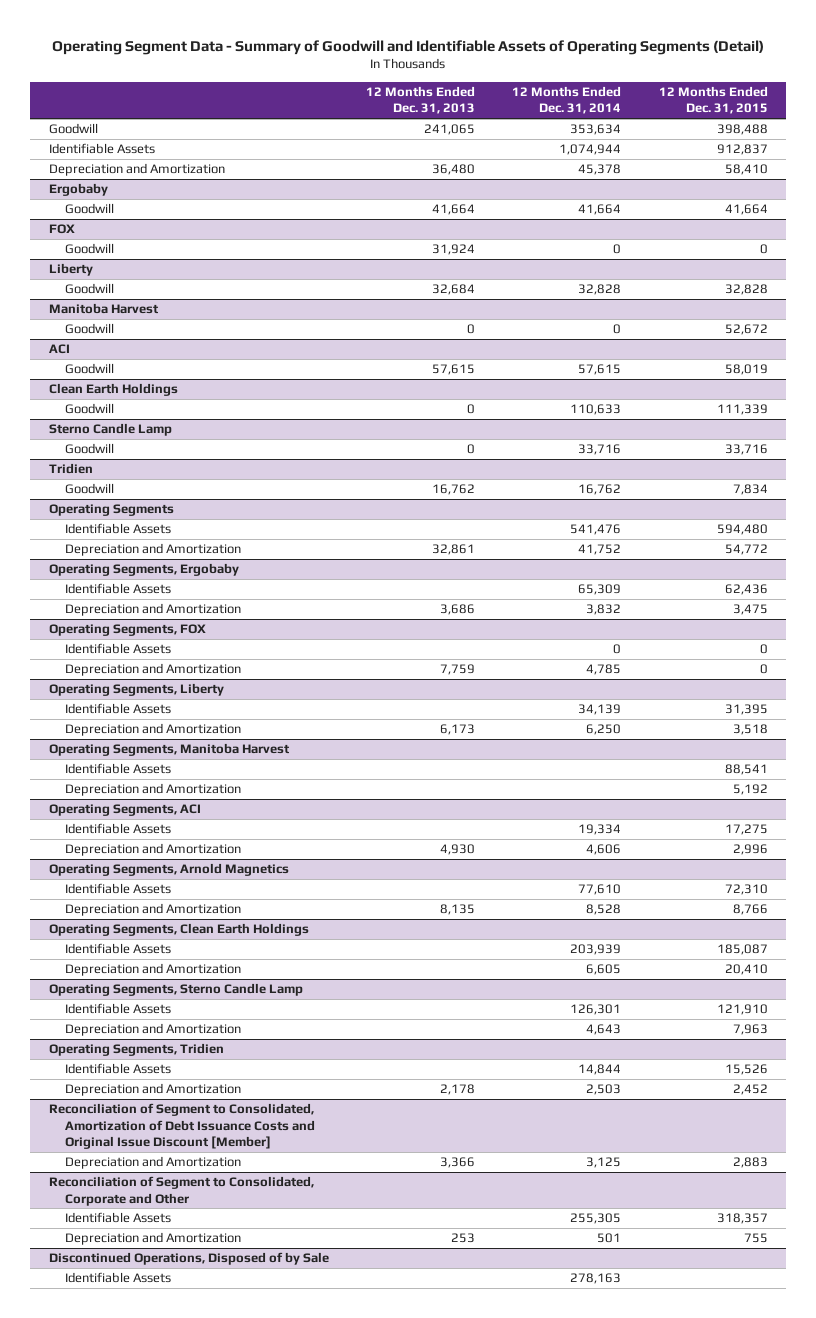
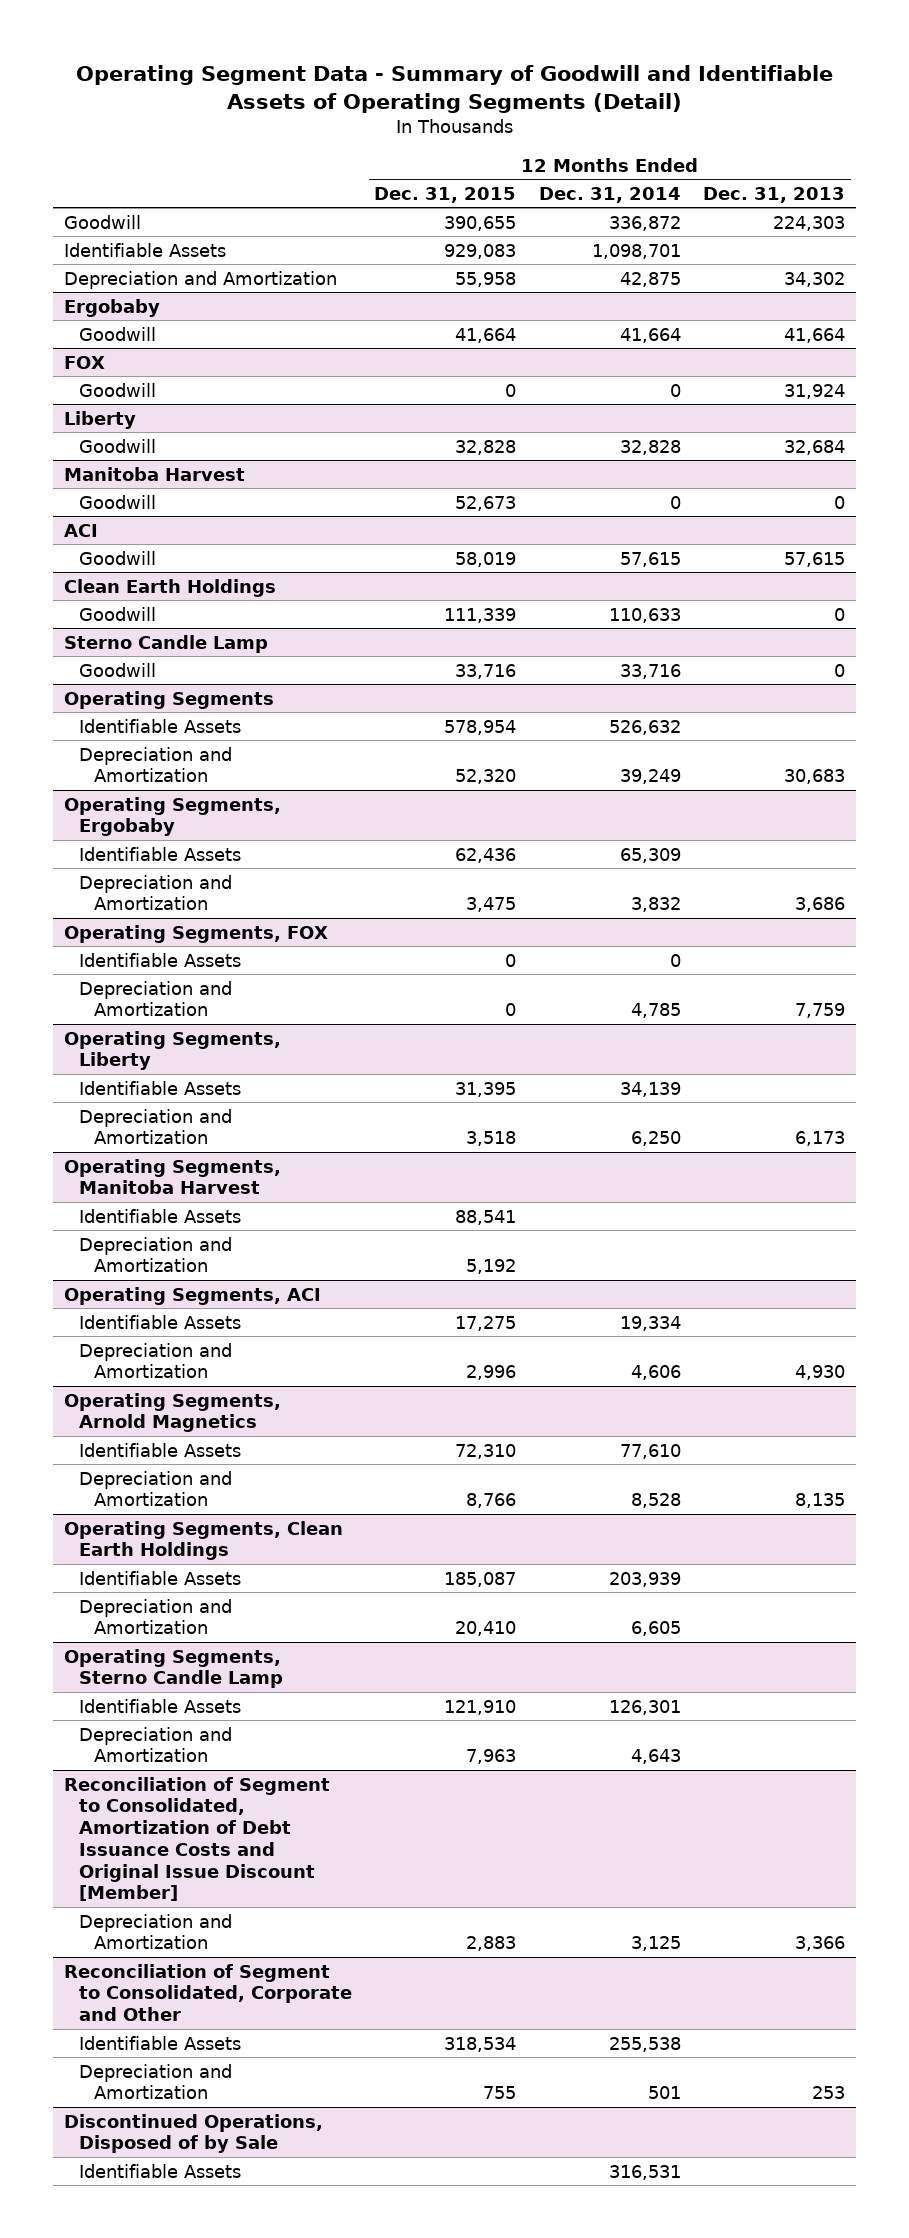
[424,124,476,136] 241,065 -> [772,215,845,231] 224,303
[570,124,622,136] 353,634 -> [608,215,681,231] 336,872
[716,124,768,136] 398,488 -> [444,215,517,231] 390,655
[559,144,622,156] 1,074,944 -> [591,243,681,259] 1,098,701
[716,144,768,156] 912,837 -> [444,243,517,259] 929,083
[432,164,476,176] 36,480 -> [783,271,845,287] 34,302
[578,164,622,176] 45,378 -> [619,271,681,287] 42,875
[724,164,768,176] 58,410 -> [455,271,517,287] 55,958
[724,324,768,336] 52,672 -> [455,495,517,511] 52,673
[48,463,93,475] Tridien -> none
[64,483,114,495] Goodwill -> none
[570,524,622,536] 541,476 -> [608,719,681,735] 526,632
[716,524,768,536] 594,480 -> [444,719,517,735] 578,954
[432,544,476,556] 32,861 -> [783,769,845,785] 30,683
[578,544,622,556] 41,752 -> [619,769,681,785] 39,249
[724,544,768,556] 54,772 -> [455,769,517,785] 52,320
[48,1043,224,1057] Operating Segments, Tridien -> none
[64,1063,171,1075] Identifiable Assets -> none
[64,1083,241,1097] Depreciation and Amortization -> none
[570,1213,622,1225] 255,305 -> [608,2036,681,2052] 255,538
[716,1213,768,1225] 318,357 -> [444,2036,517,2052] 318,534
[570,1273,622,1285] 278,163 -> [608,2164,681,2180] 316,531

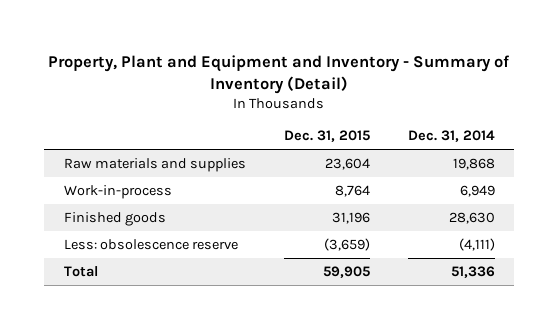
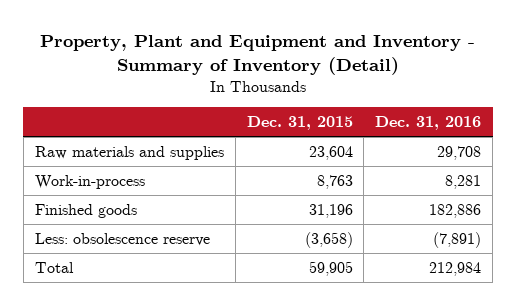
[407,130,495,143] Dec. 31, 2014 -> none
none -> [375,116,482,131] Dec. 31, 2016
[334,184,370,197] 8,764 -> [316,174,353,189] 8,763
[323,237,370,251] (3,659) -> [304,231,353,248] (3,658)

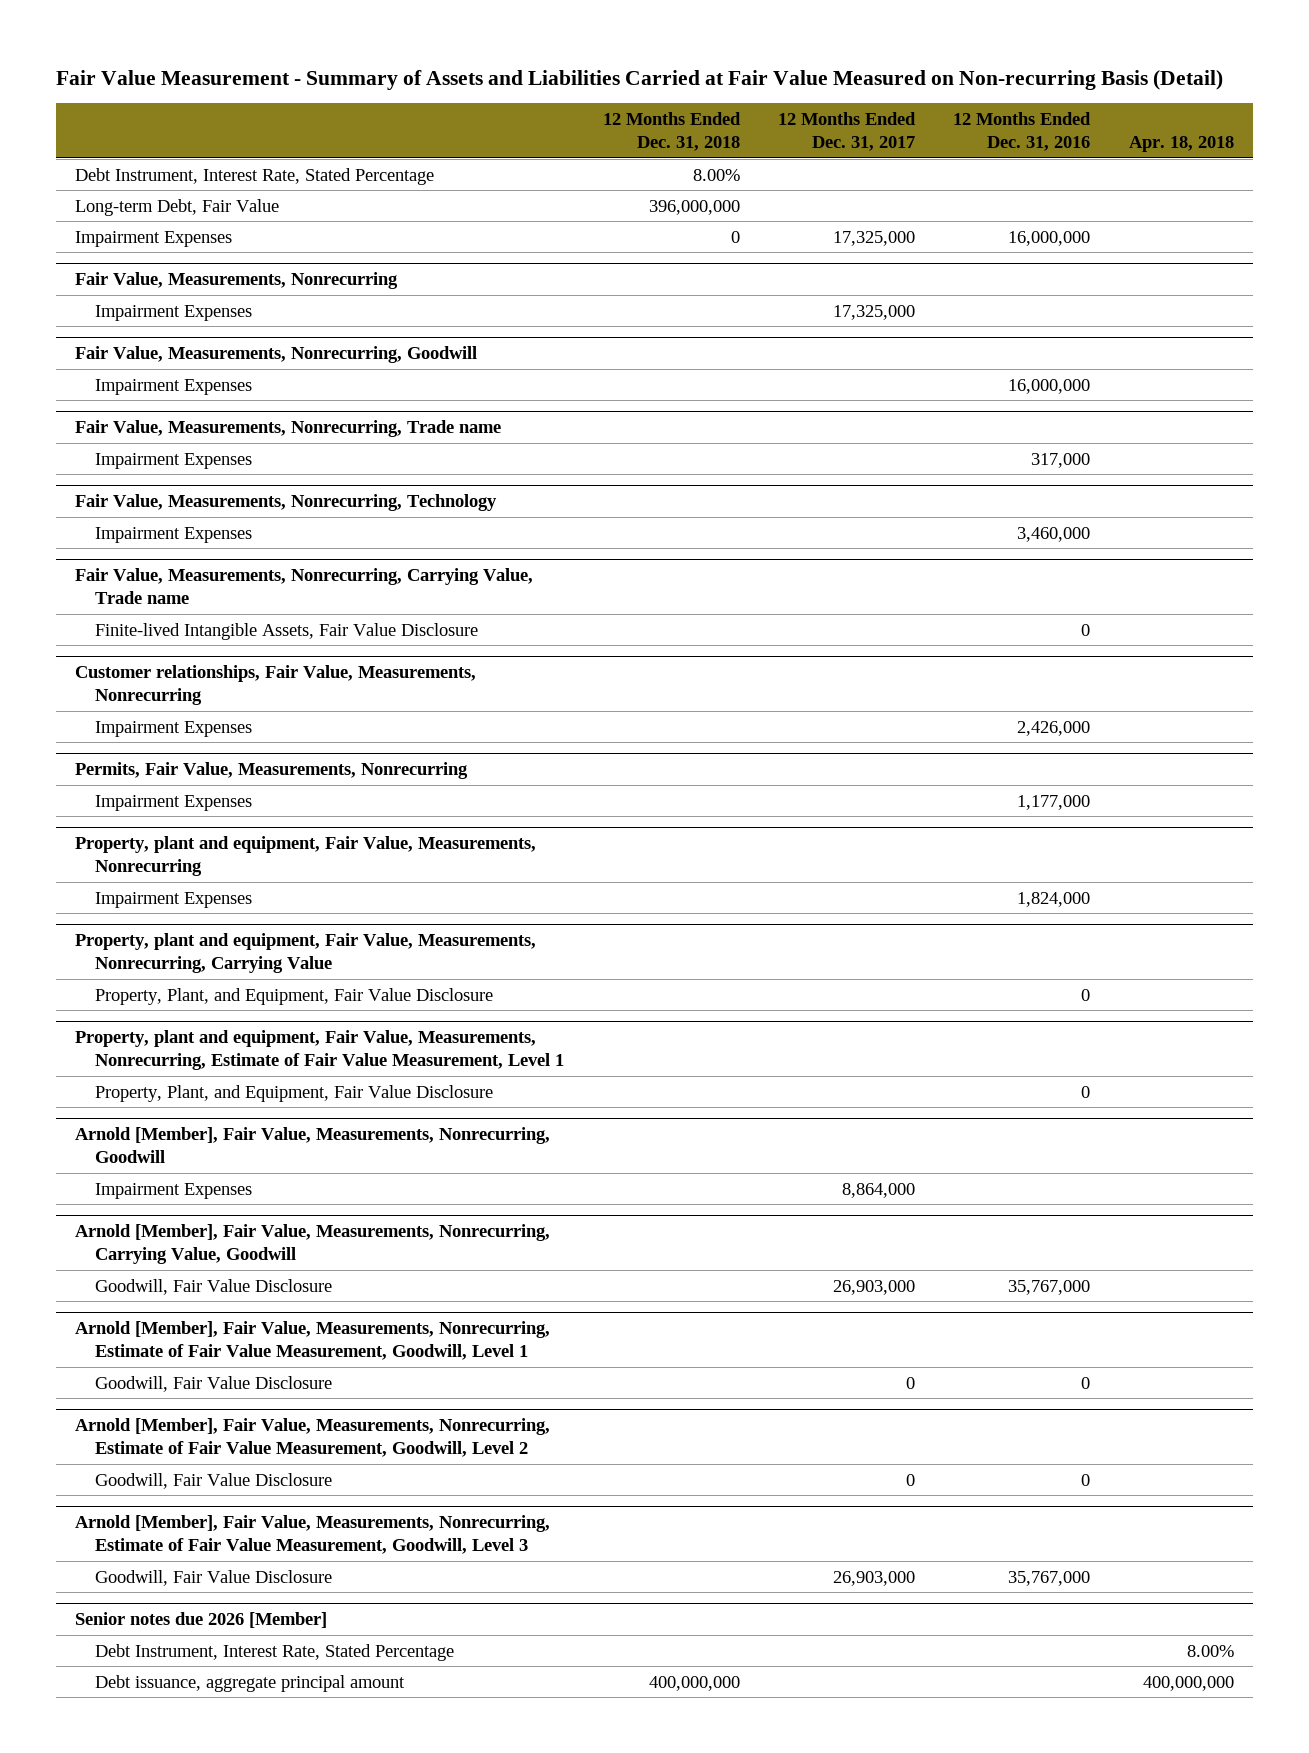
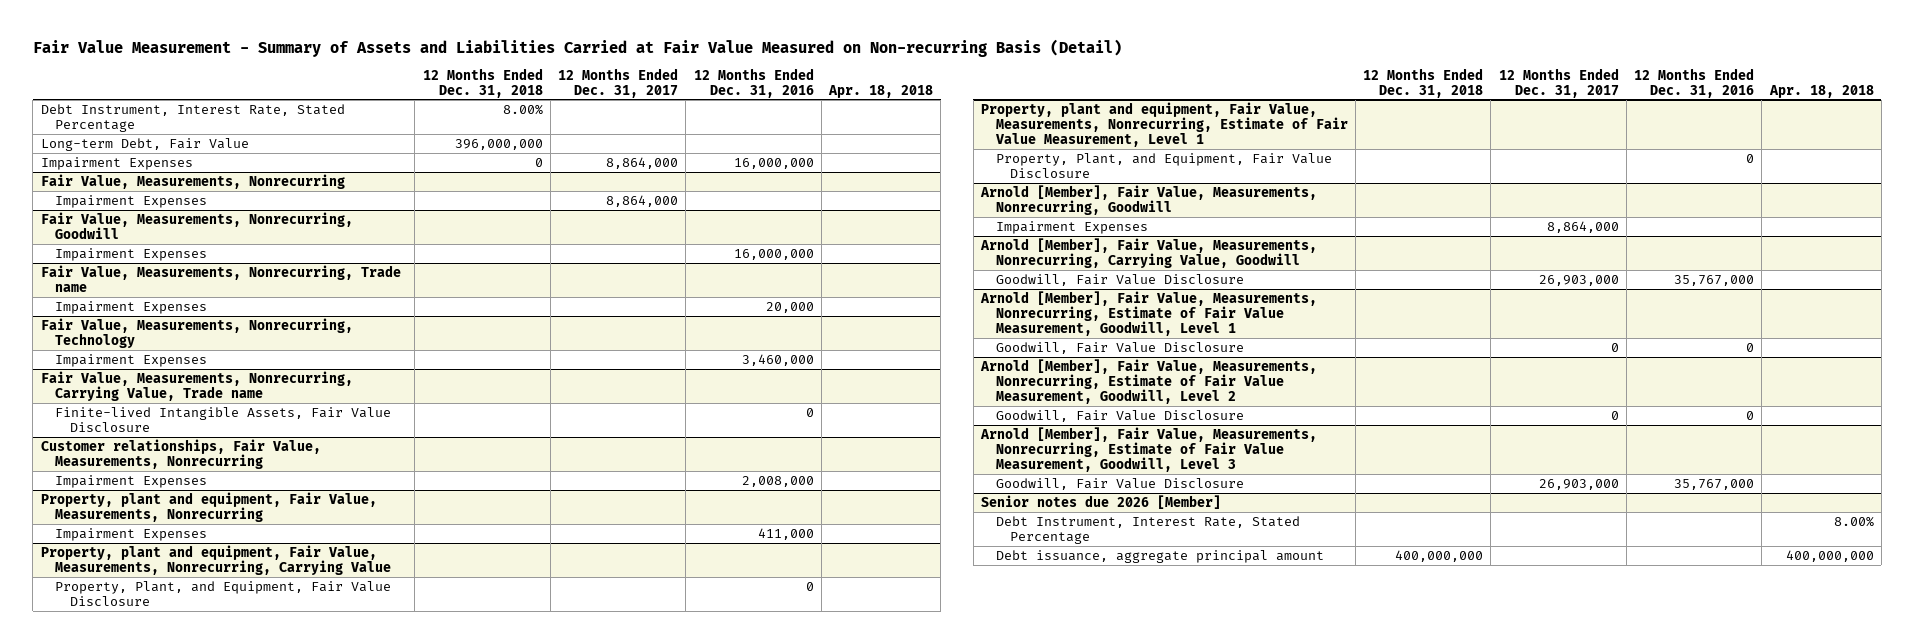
[833,230,916,246] 17,325,000 -> [606,156,679,169] 8,864,000
[833,304,916,320] 17,325,000 -> [606,194,679,207] 8,864,000
[1031,452,1091,468] 317,000 -> [765,301,814,313] 20,000
[74,762,468,780] Permits, Fair Value, Measurements, Nonrecurring -> none
[95,794,253,811] Impairment Expenses -> none
[1017,720,1091,736] 2,426,000 -> [741,475,814,487] 2,008,000
[1017,891,1091,907] 1,824,000 -> [757,527,814,540] 411,000

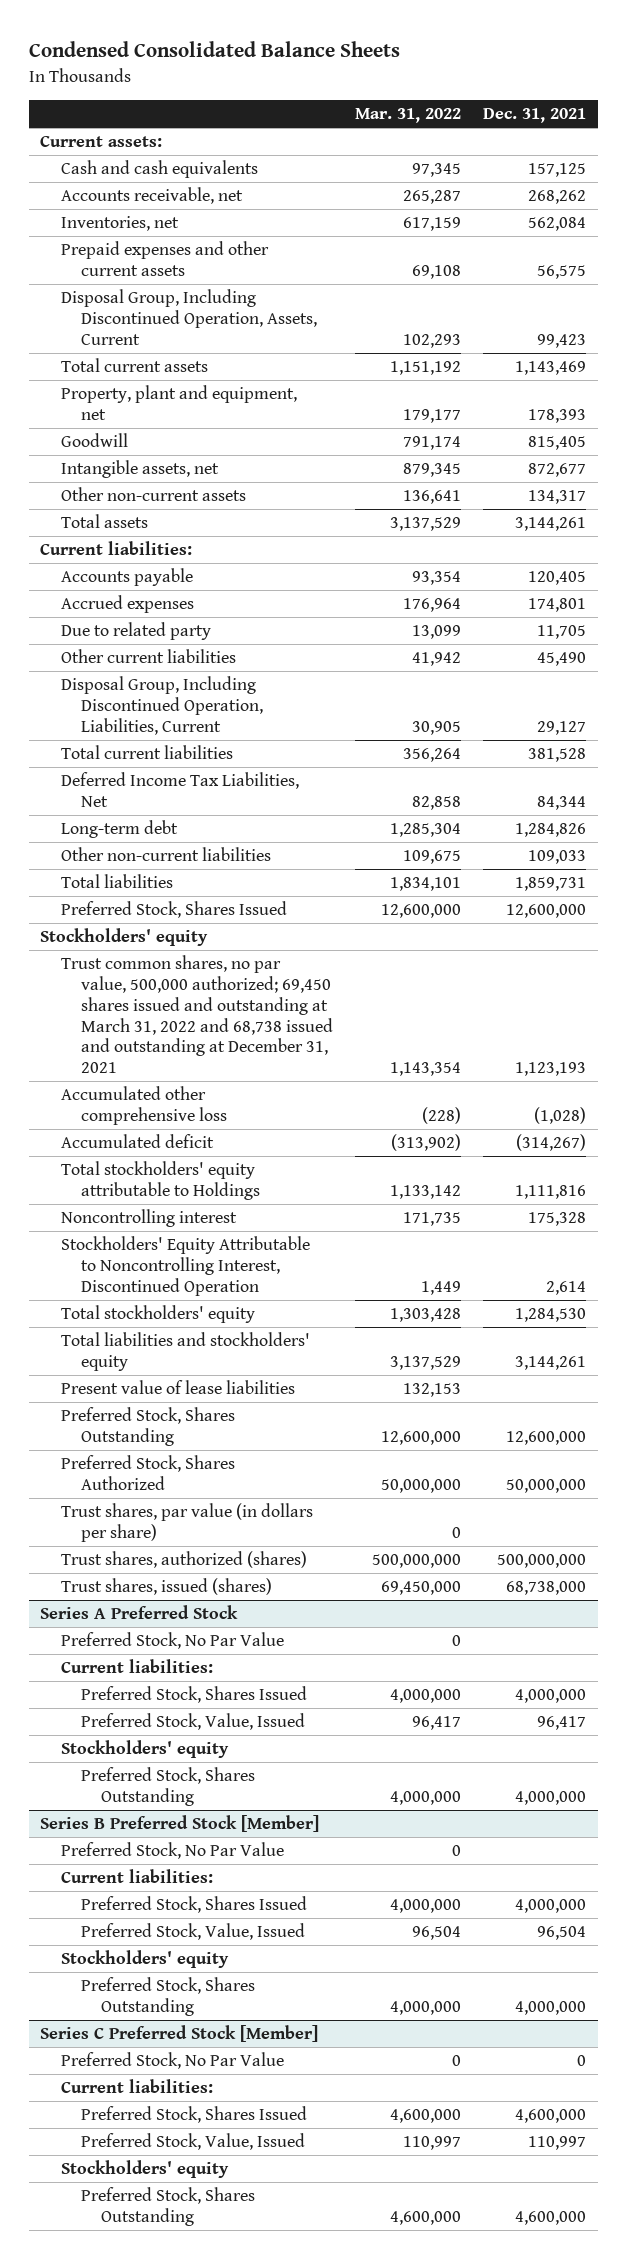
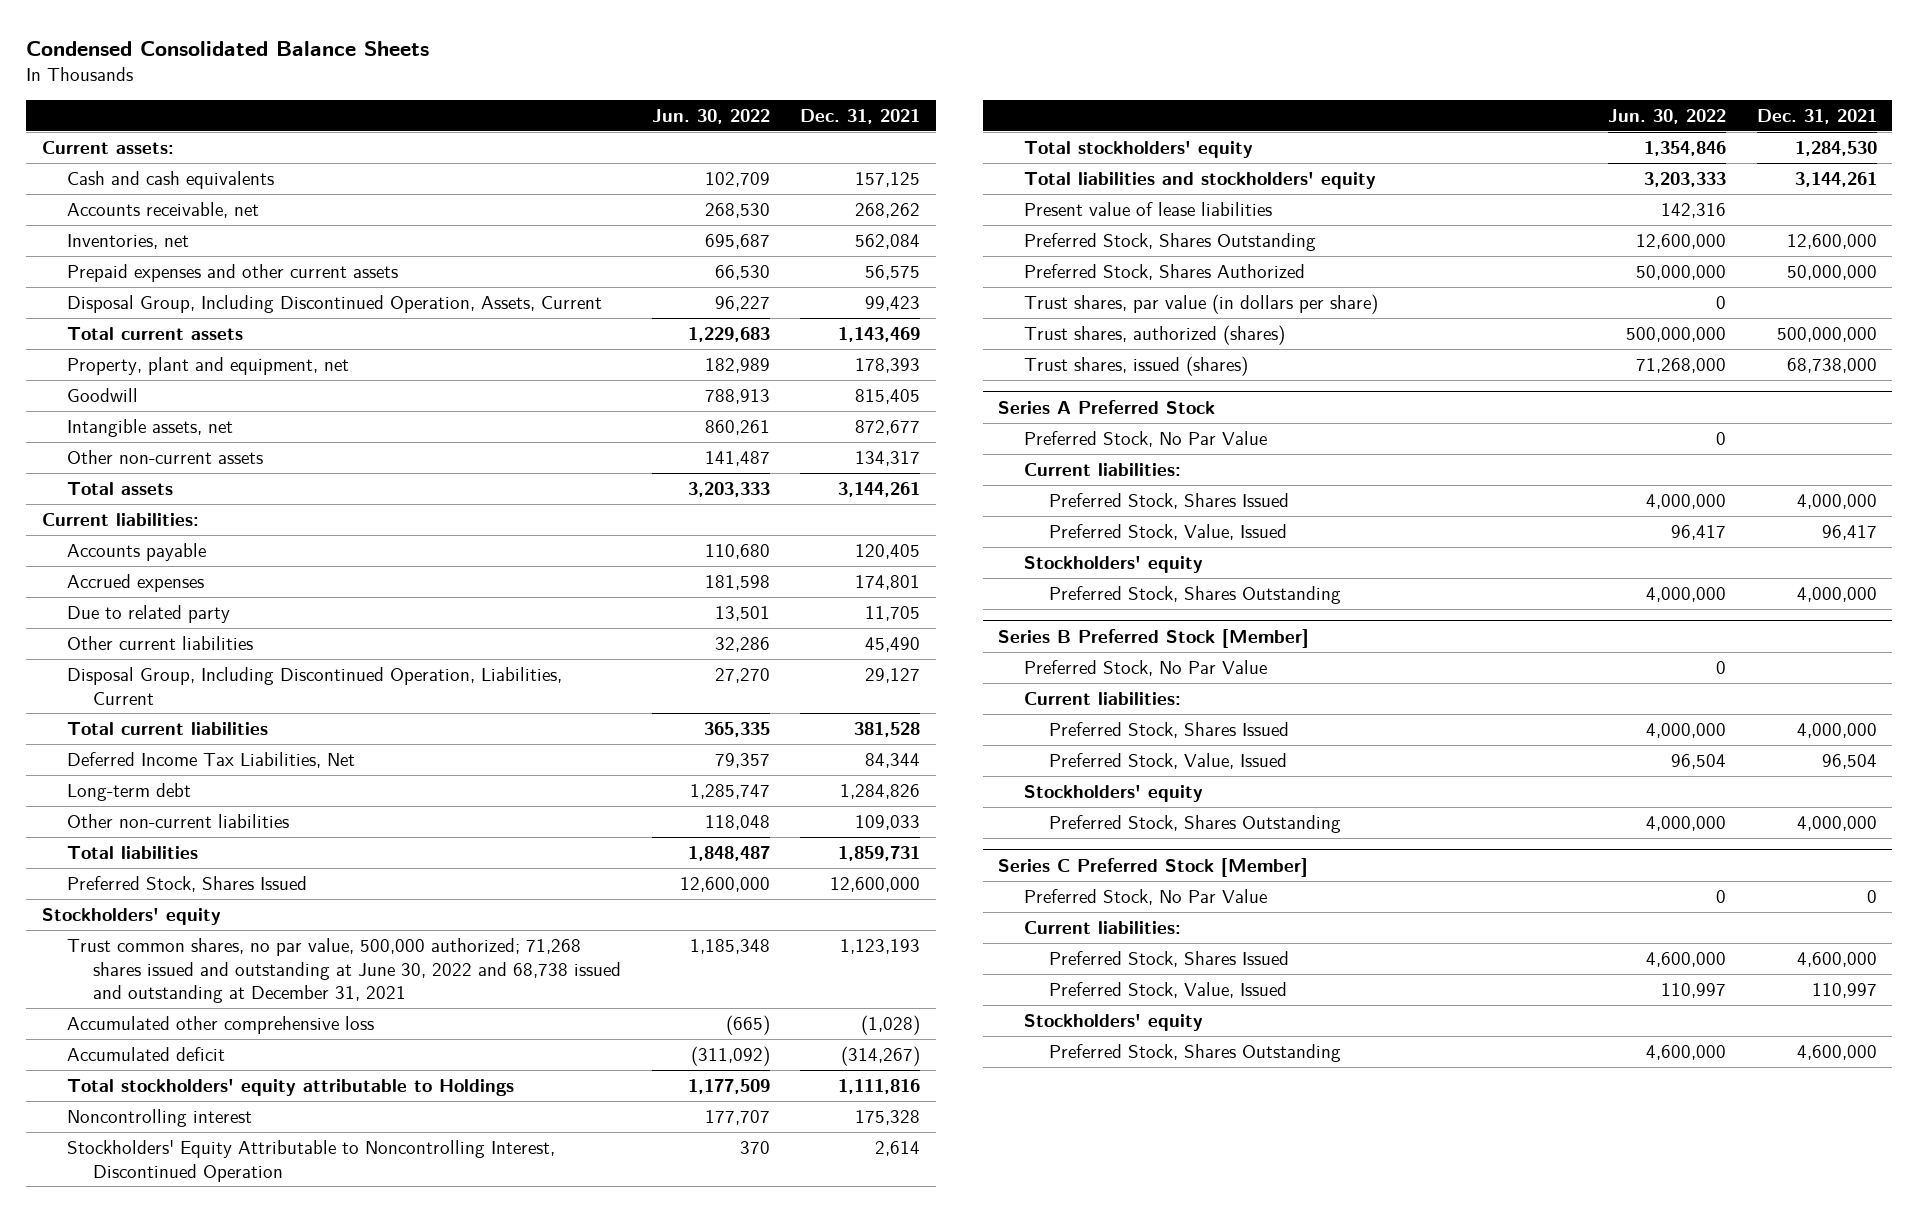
[355,107,462,123] Mar. 31, 2022 -> none
none -> [651,109,770,125] Jun. 30, 2022
[60,955,333,1074] Trust common shares, no par value, 500,000 authorized; 69,450 shares issued and outstanding at March 31, 2022 and 68,738 issued and outstanding at December 31, 2021 -> [67,938,622,1004] Trust common shares, no par value, 500,000 authorized; 71,268 shares issued and outstanding at June 30, 2022 and 68,738 issued and outstanding at December 31, 2021

